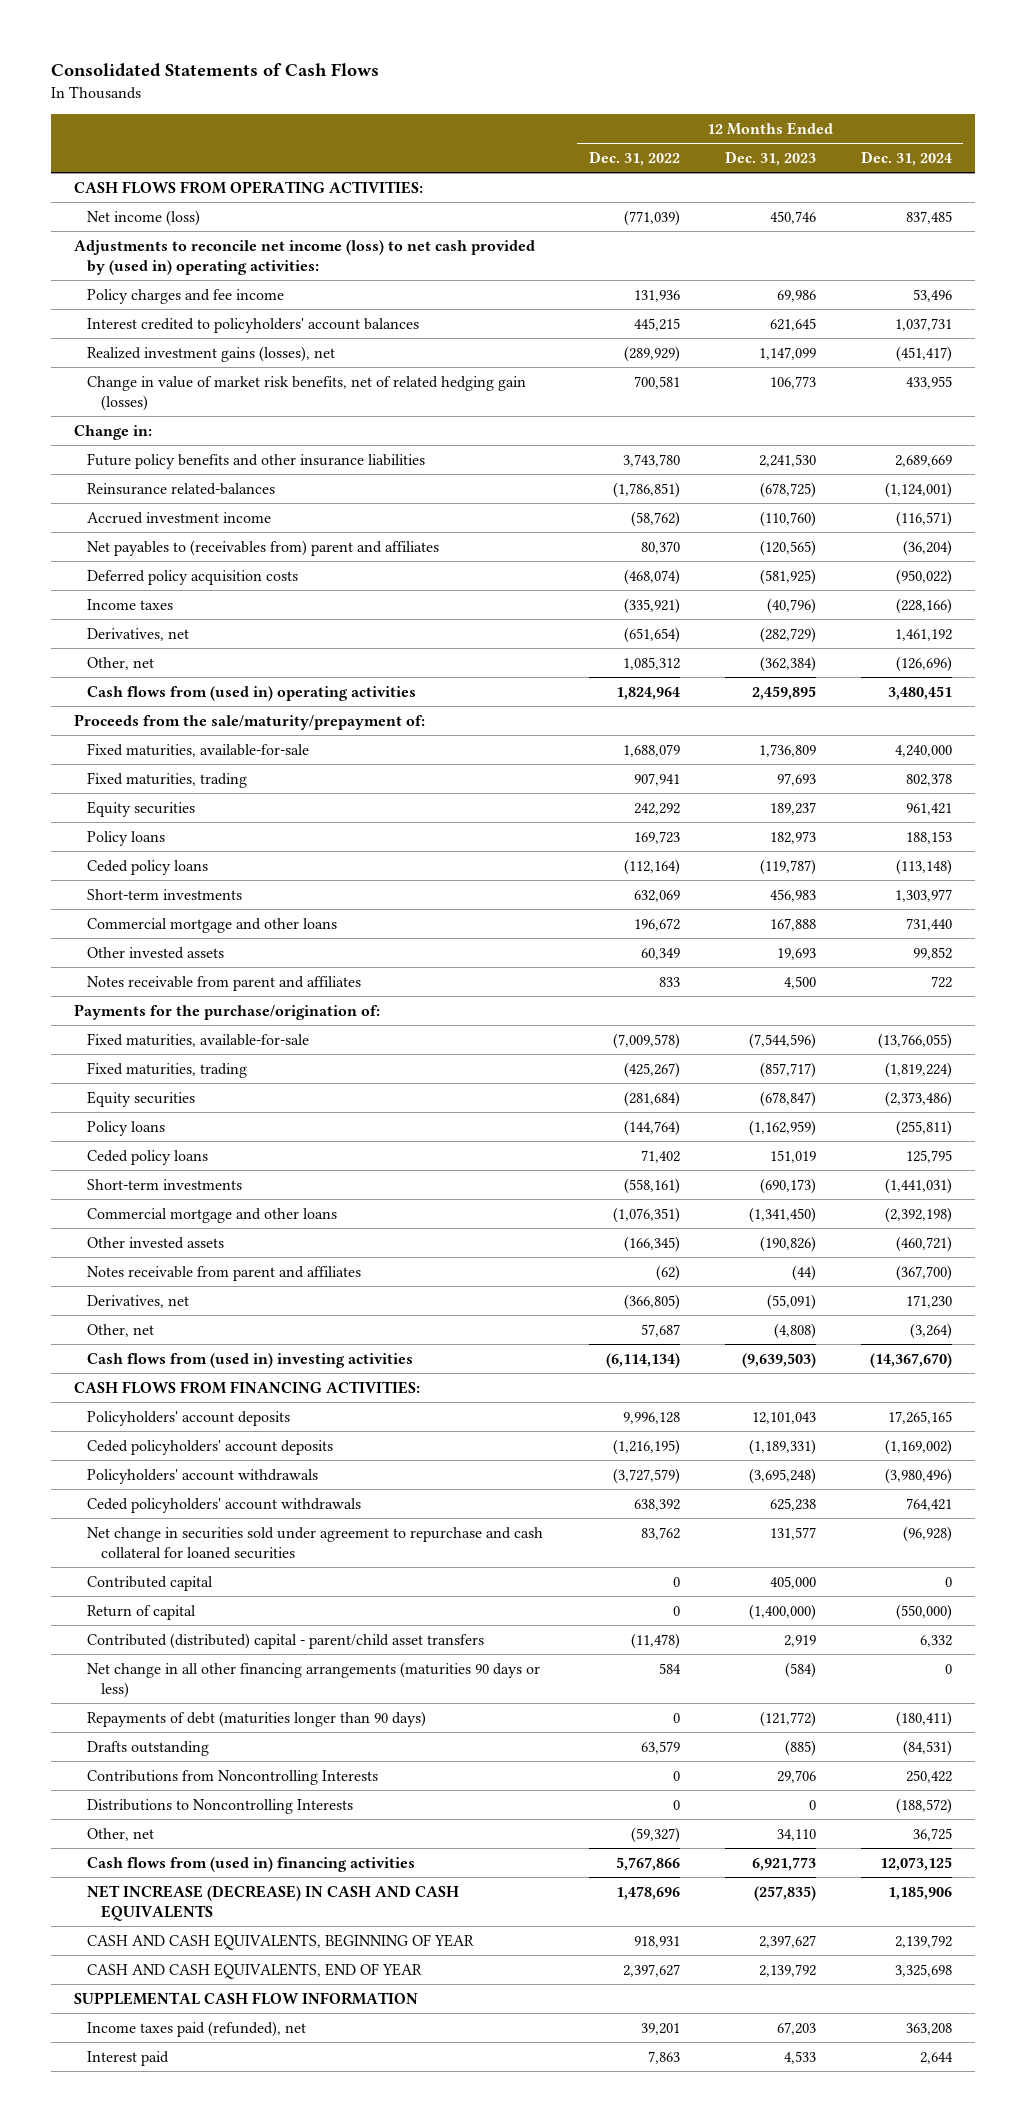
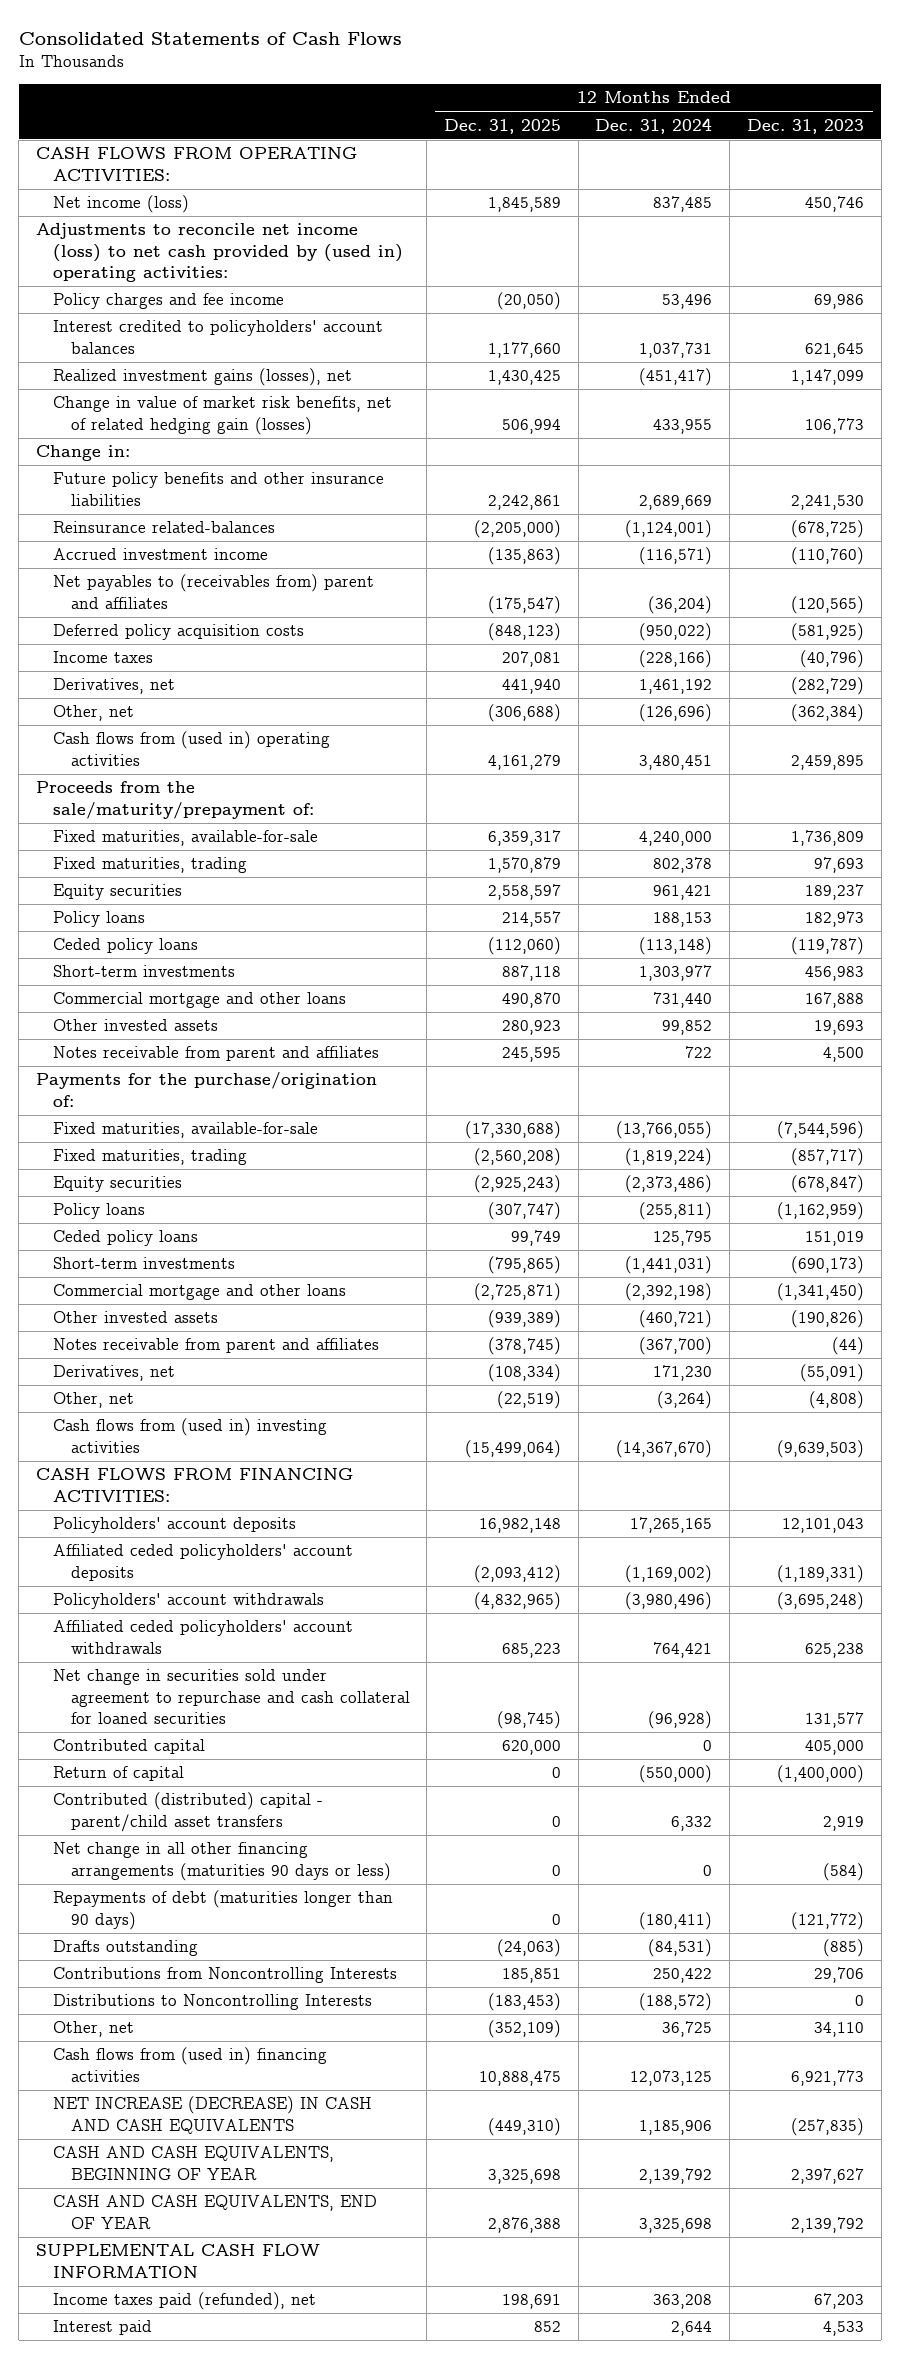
[588,150,680,166] Dec. 31, 2022 -> none
none -> [444,118,562,134] Dec. 31, 2025
[87,1439,334,1455] Ceded policyholders' account deposits -> [53,1544,354,1581] Affiliated ceded policyholders' account deposits
[87,1497,362,1513] Ceded policyholders' account withdrawals -> [53,1620,354,1654] Affiliated ceded policyholders' account withdrawals

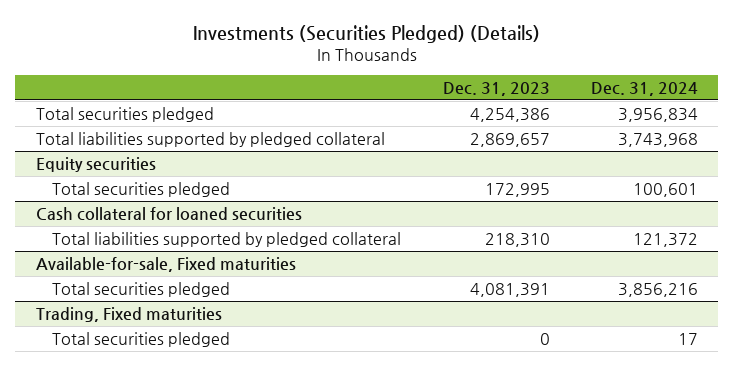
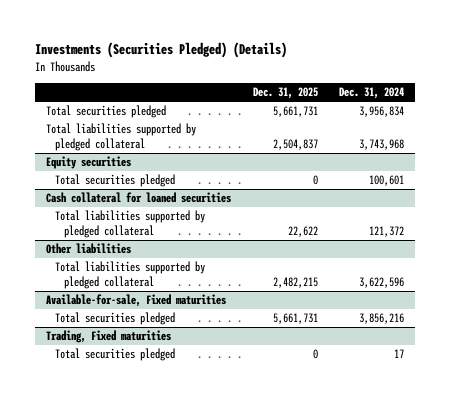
[442,81,550,96] Dec. 31, 2023 -> none
none -> [252,87,318,100] Dec. 31, 2025
none -> [46,243,132,255] Other liabilities
none -> [54,261,205,290] Total liabilities supported by pledged collateral

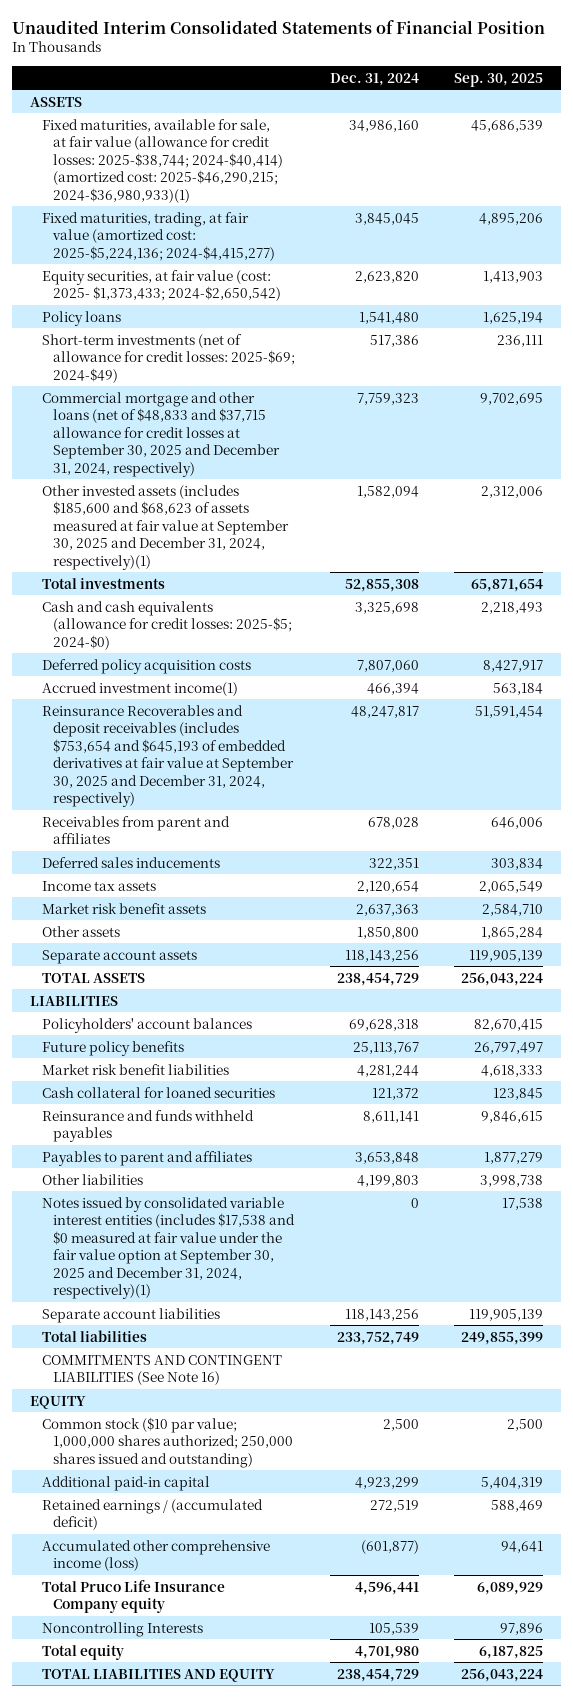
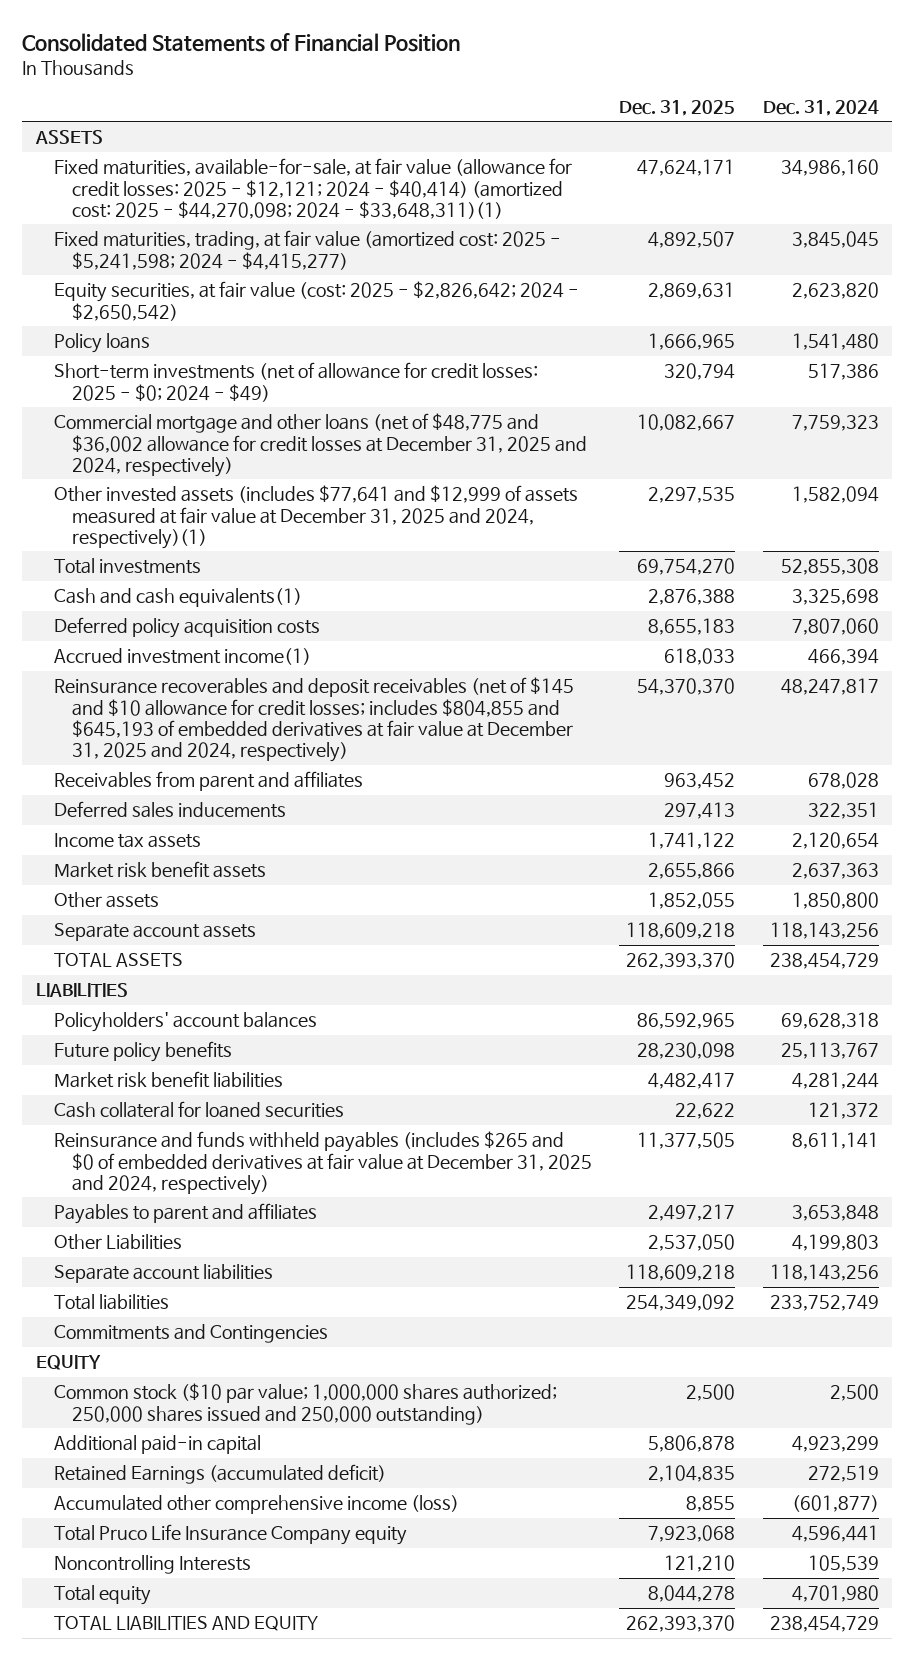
[12,19,546,34] Unaudited Interim Consolidated Statements of Financial Position -> [22,32,461,52] Consolidated Statements of Financial Position
[454,72,544,87] Sep. 30, 2025 -> none
none -> [619,99,736,116] Dec. 31, 2025
[41,118,283,203] Fixed maturities, available for sale, at fair value (allowance for credit losses: 2025-$38,744; 2024-$40,414) (amortized cost: 2025-$46,290,215; 2024-$36,980,933)(1) -> [53,158,572,219] Fixed maturities, available-for-sale, at fair value (allowance for credit losses: 2025 - $12,121; 2024 - $40,414) (amortized cost: 2025 - $44,270,098; 2024 - $33,648,311)(1)
[41,211,275,261] Fixed maturities, trading, at fair value (amortized cost: 2025-$5,224,136; 2024-$4,415,277) -> [53,230,561,270] Fixed maturities, trading, at fair value (amortized cost: 2025 - $5,241,598; 2024 - $4,415,277)
[41,269,281,302] Equity securities, at fair value (cost: 2025- $1,373,433; 2024-$2,650,542) -> [53,281,579,321] Equity securities, at fair value (cost: 2025 - $2,826,642; 2024 - $2,650,542)
[41,333,295,383] Short-term investments (net of allowance for credit losses: 2025-$69; 2024-$49) -> [53,362,538,402] Short-term investments (net of allowance for credit losses: 2025 - $0; 2024 - $49)
[41,391,280,477] Commercial mortgage and other loans (net of $48,833 and $37,715 allowance for credit losses at September 30, 2025 and December 31, 2024, respectively) -> [53,413,587,477] Commercial mortgage and other loans (net of $48,775 and $36,002 allowance for credit losses at December 31, 2025 and 2024, respectively)
[41,484,289,570] Other invested assets (includes $185,600 and $68,623 of assets measured at fair value at September 30, 2025 and December 31, 2024, respectively)(1) -> [53,485,578,549] Other invested assets (includes $77,641 and $12,999 of assets measured at fair value at December 31, 2025 and 2024, respectively)(1)
[41,600,292,650] Cash and cash equivalents (allowance for credit losses: 2025-$5; 2024-$0) -> [53,588,302,608] Cash and cash equivalents(1)
[41,704,294,808] Reinsurance Recoverables and deposit receivables (includes $753,654 and $645,193 of embedded derivatives at fair value at September 30, 2025 and December 31, 2024, respectively) -> [53,677,574,763] Reinsurance recoverables and deposit receivables (net of $145 and $10 allowance for credit losses; includes $804,855 and $645,193 of embedded derivatives at fair value at December 31, 2025 and 2024, respectively)
[41,1109,254,1143] Reinsurance and funds withheld payables -> [53,1131,592,1195] Reinsurance and funds withheld payables (includes $265 and $0 of embedded derivatives at fair value at December 31, 2025 and 2024, respectively)
[41,1196,295,1300] Notes issued by consolidated variable interest entities (includes $17,538 and $0 measured at fair value under the fair value option at September 30, 2025 and December 31, 2024, respectively)(1) -> none
[41,1173,143,1185] Other liabilities -> [53,1234,182,1251] Other Liabilities
[41,1354,282,1386] COMMITMENTS AND CONTINGENT LIABILITIES (See Note 16) -> [53,1324,328,1344] Commitments and Contingencies
[41,1416,293,1468] Common stock ($10 par value; 1,000,000 shares authorized; 250,000 shares issued and outstanding) -> [53,1383,557,1425] Common stock ($10 par value; 1,000,000 shares authorized; 250,000 shares issued and 250,000 outstanding)
[41,1498,263,1531] Retained earnings / (accumulated deficit) -> [53,1464,386,1485] Retained Earnings (accumulated deficit)

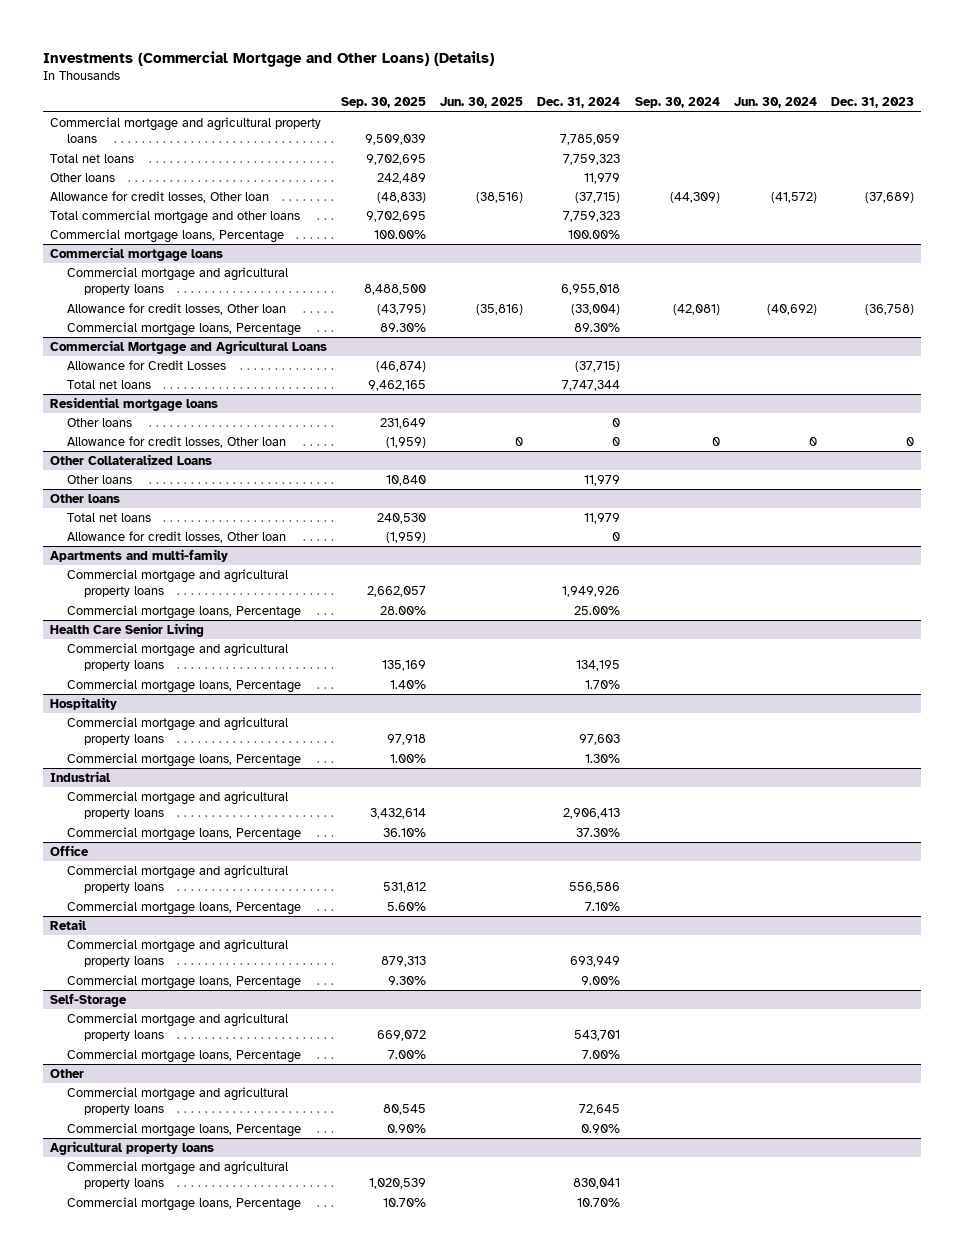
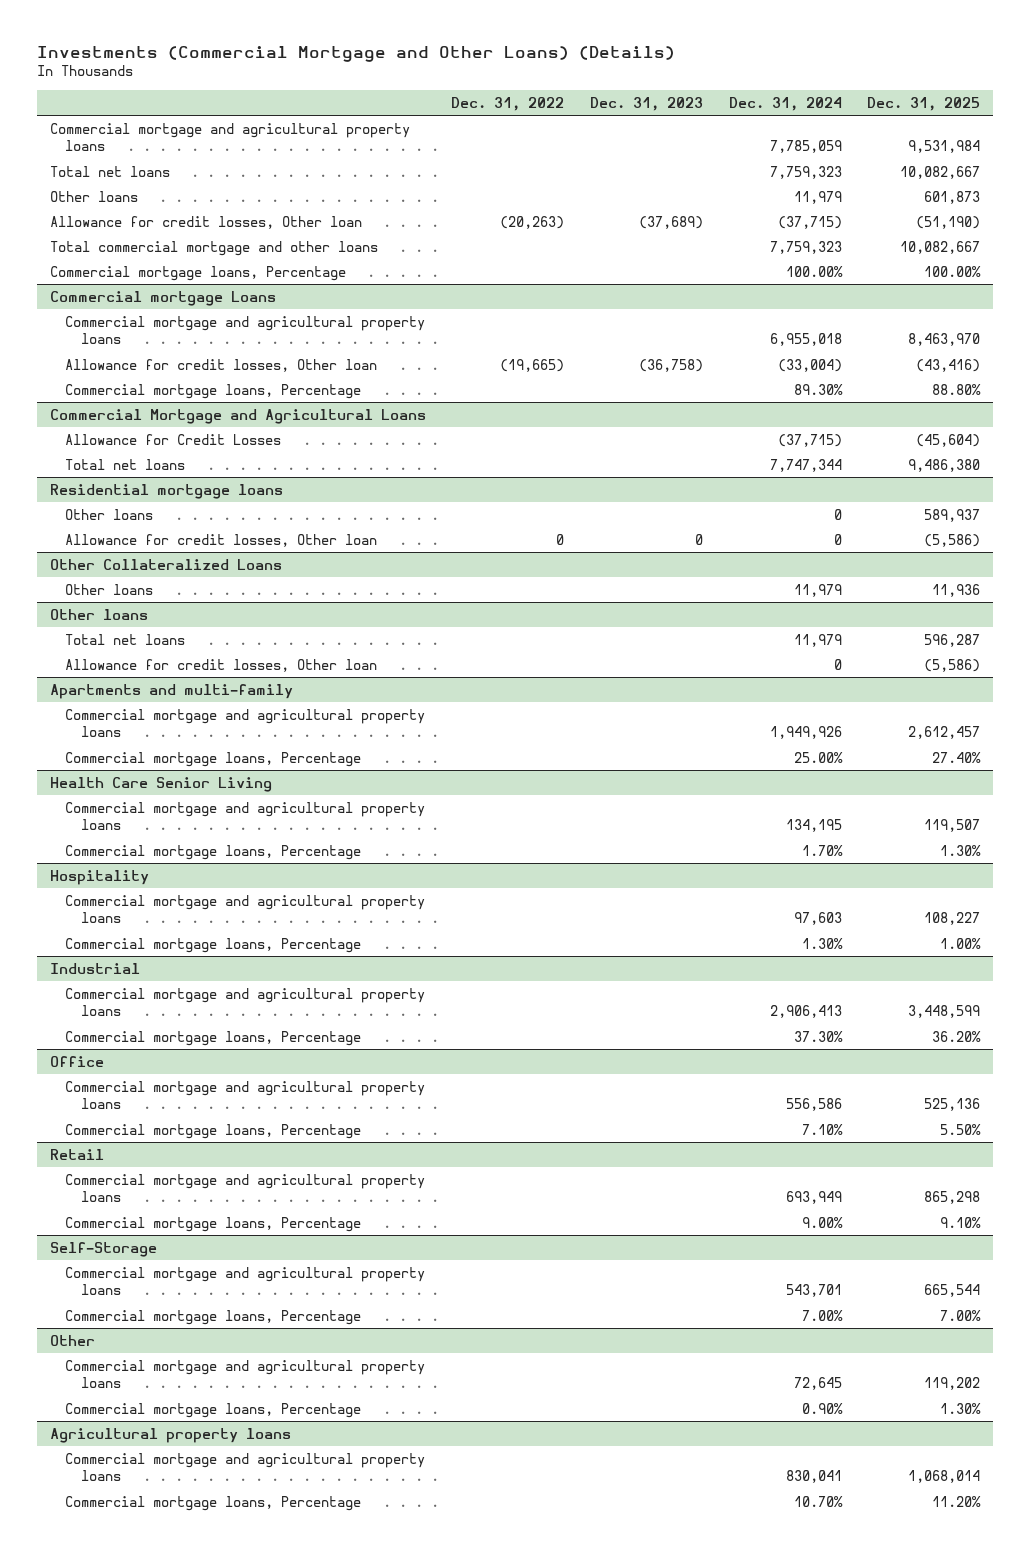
[341,97,427,109] Sep. 30, 2025 -> none
[440,97,524,109] Jun. 30, 2025 -> none
[634,97,720,109] Sep. 30, 2024 -> none
[733,97,817,109] Jun. 30, 2024 -> none
none -> [451,96,565,111] Dec. 31, 2022
none -> [867,96,981,111] Dec. 31, 2025
[50,246,224,261] Commercial mortgage loans -> [49,290,276,306] Commercial mortgage Loans

